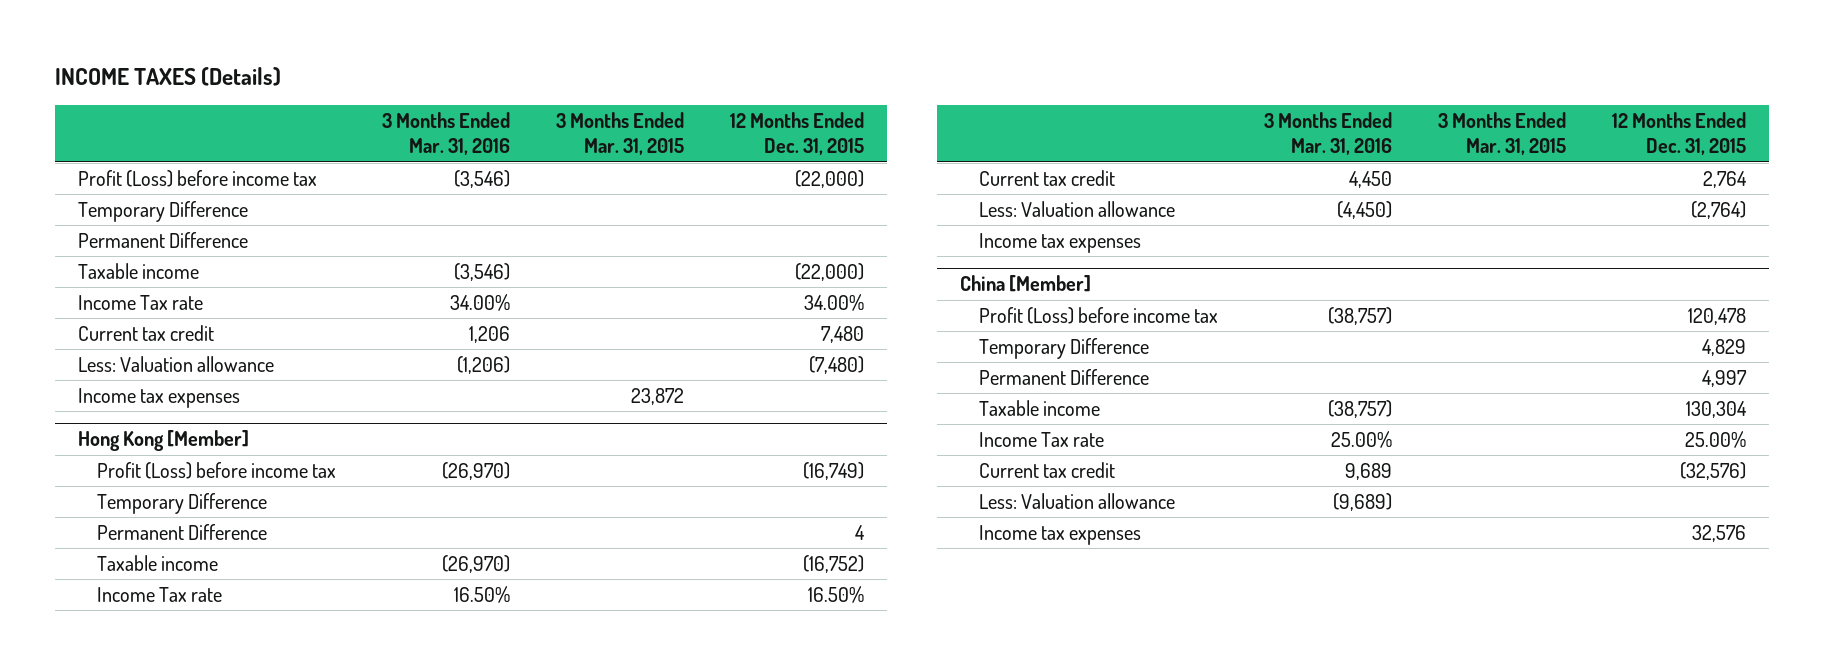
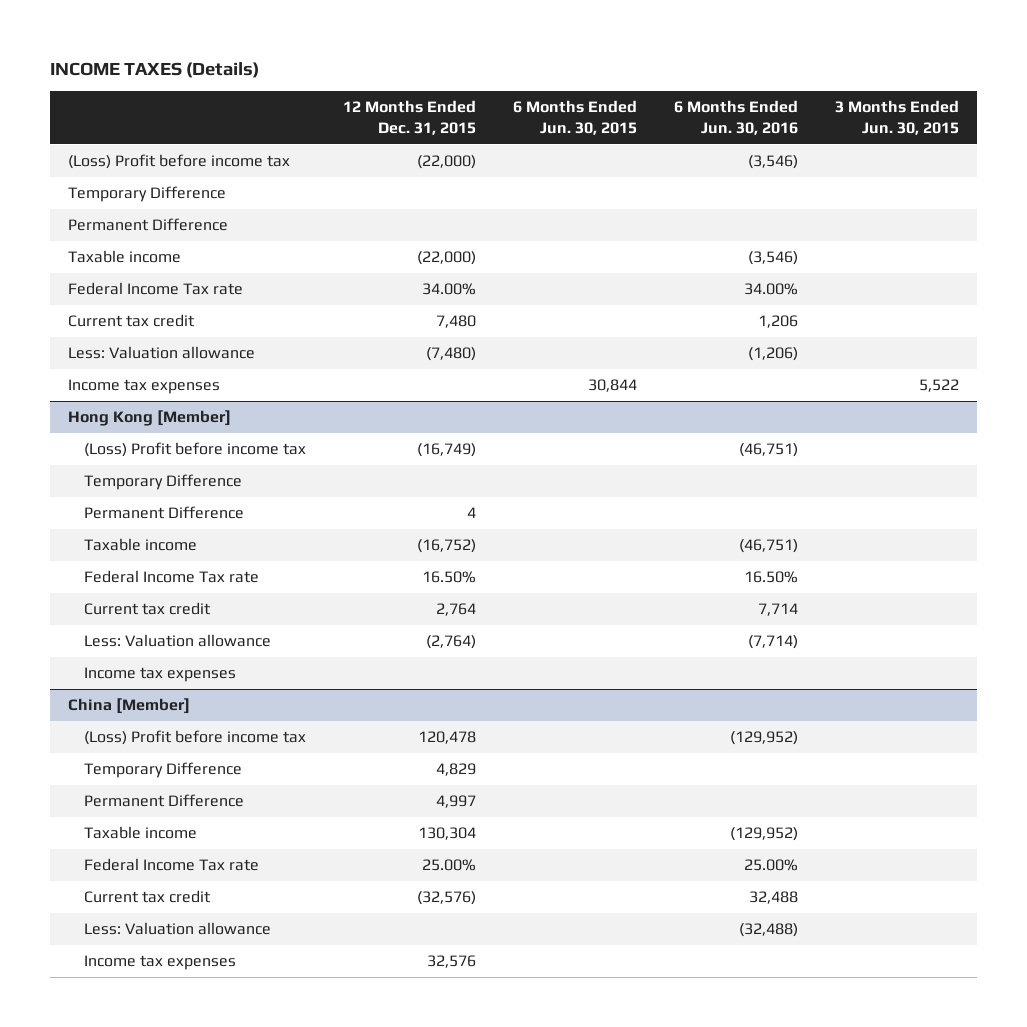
[382,112,511,156] 3 Months Ended Mar. 31, 2016 -> none
[555,112,684,156] 3 Months Ended Mar. 31, 2015 -> none
none -> [512,100,637,135] 6 Months Ended Jun. 30, 2015
none -> [673,100,798,135] 6 Months Ended Jun. 30, 2016
none -> [834,100,959,135] 3 Months Ended Jun. 30, 2015
[77,169,317,187] Profit (Loss) before income tax -> [68,154,291,170] (Loss) Profit before income tax
[77,294,203,310] Income Tax rate -> [68,282,244,296] Federal Income Tax rate
[97,461,337,479] Profit (Loss) before income tax -> [84,442,307,458] (Loss) Profit before income tax
[97,586,223,602] Income Tax rate -> [84,570,260,584] Federal Income Tax rate
[979,306,1219,324] Profit (Loss) before income tax -> [84,730,307,746] (Loss) Profit before income tax
[979,431,1105,447] Income Tax rate -> [84,858,260,872] Federal Income Tax rate

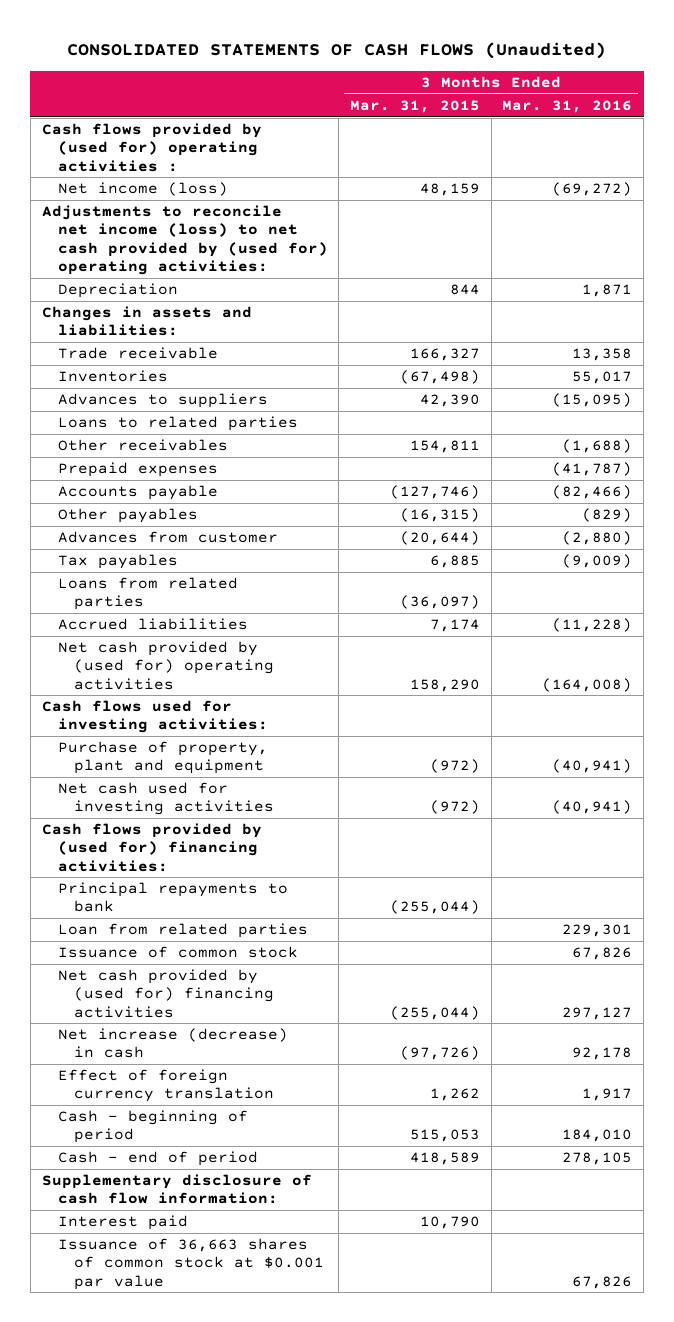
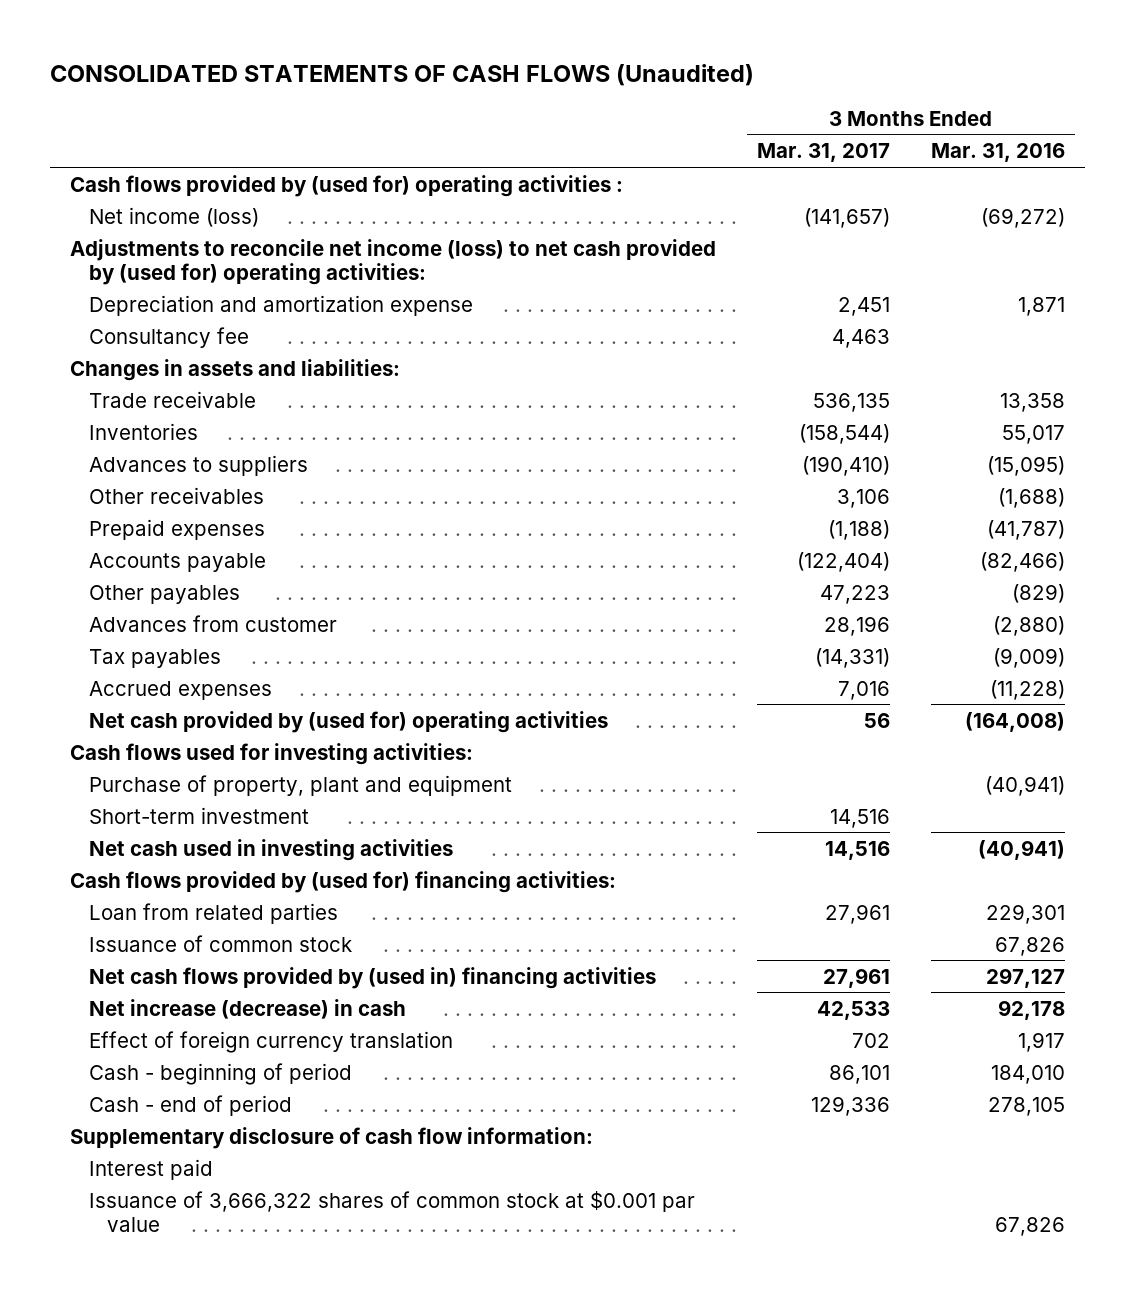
[350,100,481,114] Mar. 31, 2015 -> none
none -> [757,143,891,163] Mar. 31, 2017
[57,283,178,299] Depreciation -> [88,294,473,316] Depreciation and amortization expense
none -> [88,326,249,348] Consultancy fee
[57,416,298,432] Loans to related parties -> none
[57,577,238,611] Loans from related parties -> none
[57,618,248,631] Accrued liabilities -> [88,680,272,700] Accrued expenses
none -> [88,806,309,824] Short-term investment
[57,782,274,816] Net cash used for investing activities -> [88,838,453,861] Net cash used in investing activities
[57,882,288,913] Principal repayments to bank -> none
[57,969,274,1018] Net cash provided by (used for) financing activities -> [88,966,656,989] Net cash flows provided by (used in) financing activities
[57,1238,324,1290] Issuance of 36,663 shares of common stock at $0.001 par value -> [88,1190,695,1232] Issuance of 3,666,322 shares of common stock at $0.001 par value

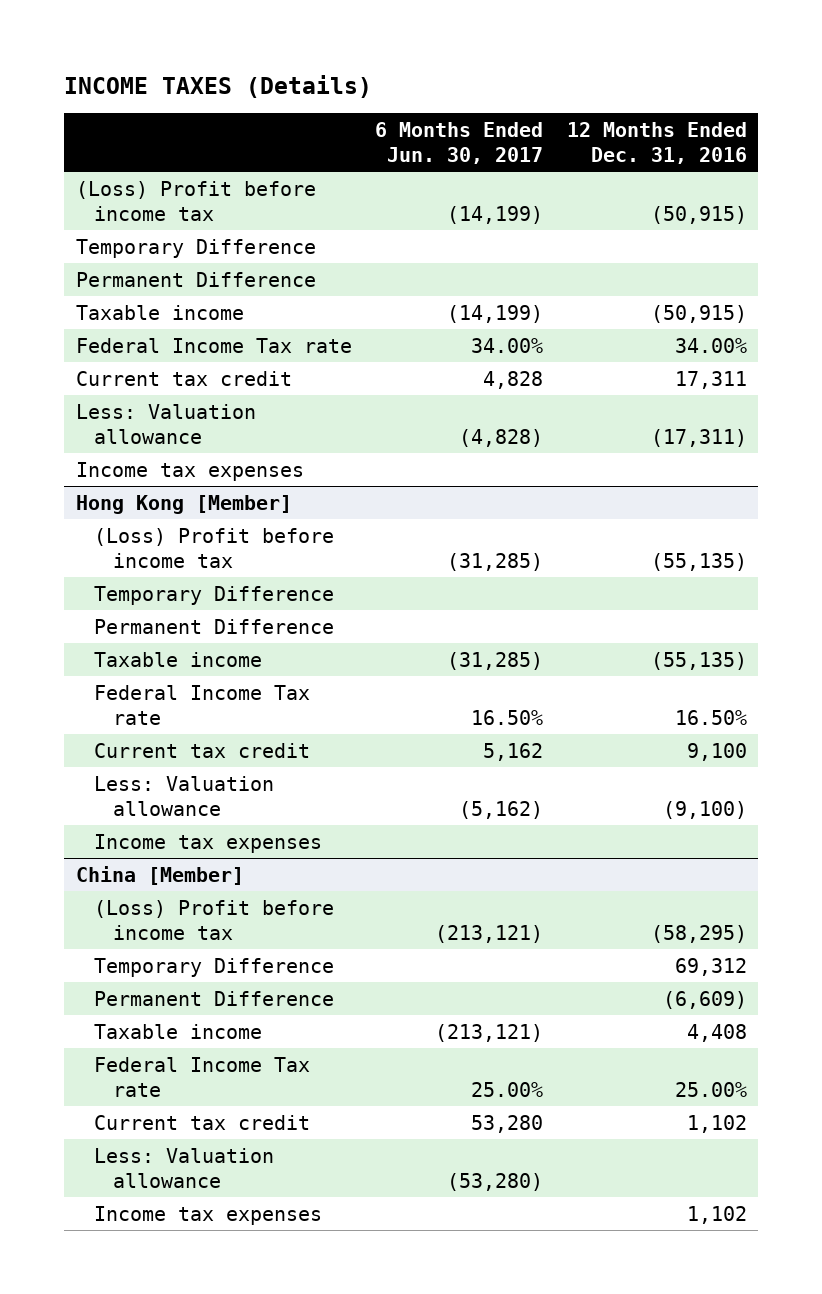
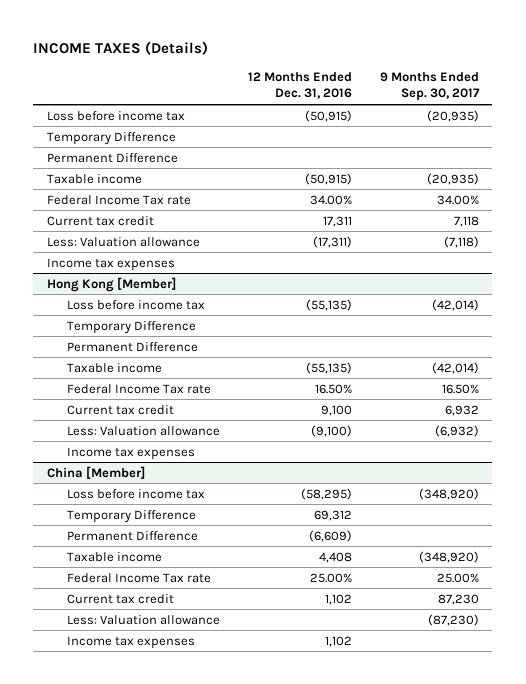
[375,122,544,164] 6 Months Ended Jun. 30, 2017 -> none
none -> [379,71,480,102] 9 Months Ended Sep. 30, 2017
[75,180,316,221] (Loss) Profit before income tax -> [47,110,186,121] Loss before income tax
[94,527,335,568] (Loss) Profit before income tax -> [67,299,206,310] Loss before income tax
[94,899,335,940] (Loss) Profit before income tax -> [67,488,206,499] Loss before income tax

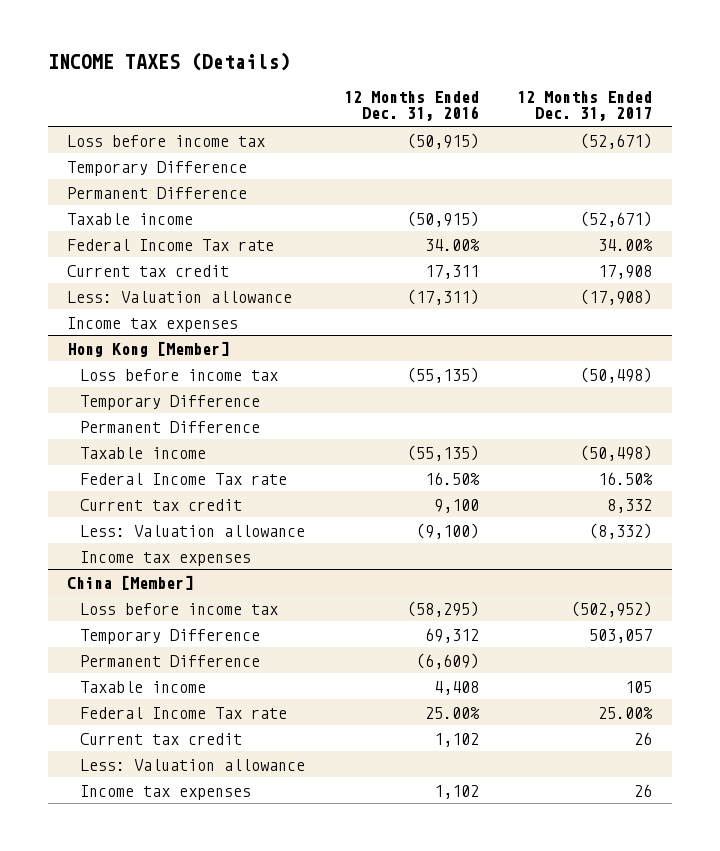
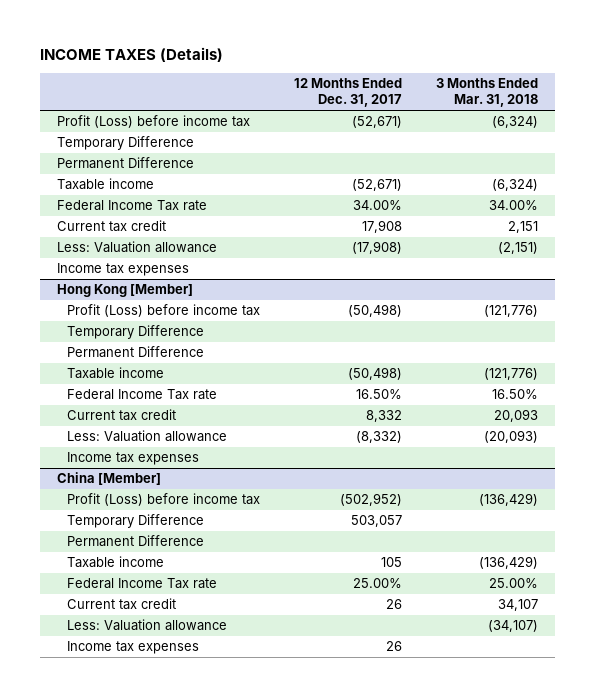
[343,90,479,122] 12 Months Ended Dec. 31, 2016 -> none
none -> [436,78,539,108] 3 Months Ended Mar. 31, 2018
[67,134,266,147] Loss before income tax -> [56,115,250,129] Profit (Loss) before income tax
[79,368,278,381] Loss before income tax -> [66,304,260,318] Profit (Loss) before income tax
[79,602,278,615] Loss before income tax -> [66,493,260,507] Profit (Loss) before income tax

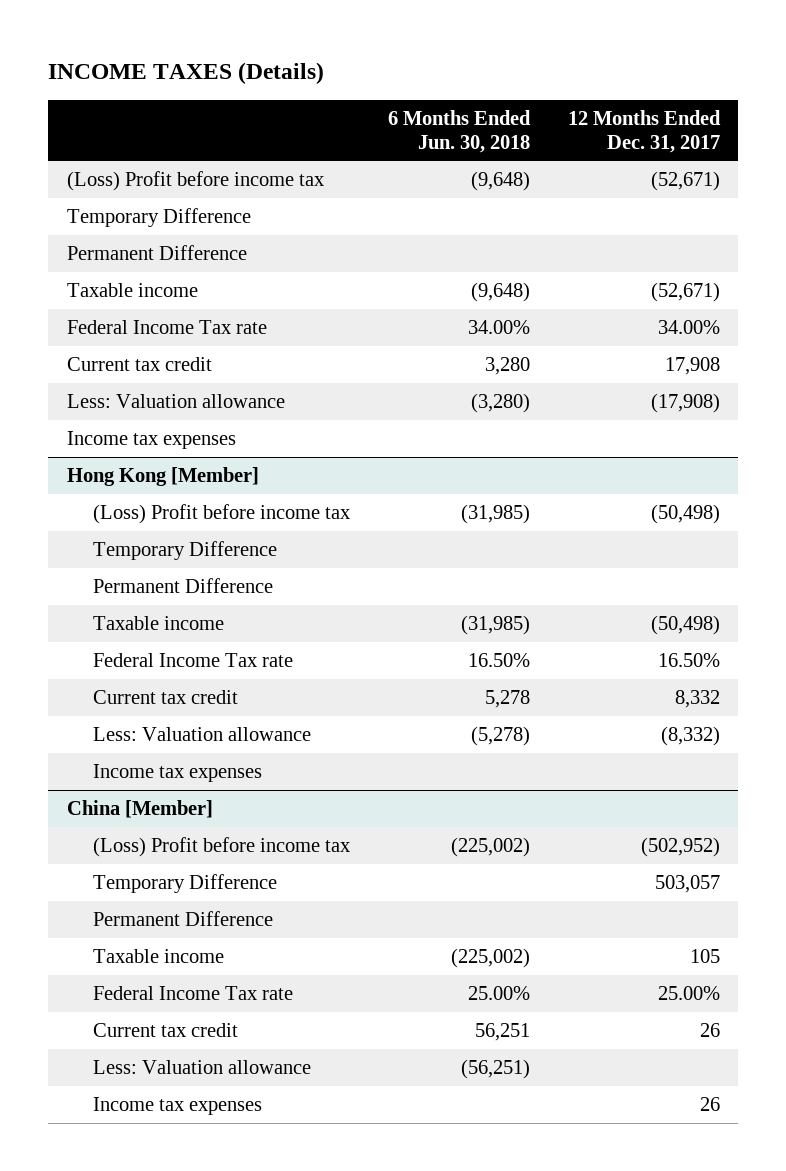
[436,78,539,108] 3 Months Ended Mar. 31, 2018 -> none
none -> [387,109,531,153] 6 Months Ended Jun. 30, 2018
[56,115,250,129] Profit (Loss) before income tax -> [66,171,324,192] (Loss) Profit before income tax
[66,304,260,318] Profit (Loss) before income tax -> [93,504,351,525] (Loss) Profit before income tax
[66,493,260,507] Profit (Loss) before income tax -> [93,837,351,858] (Loss) Profit before income tax

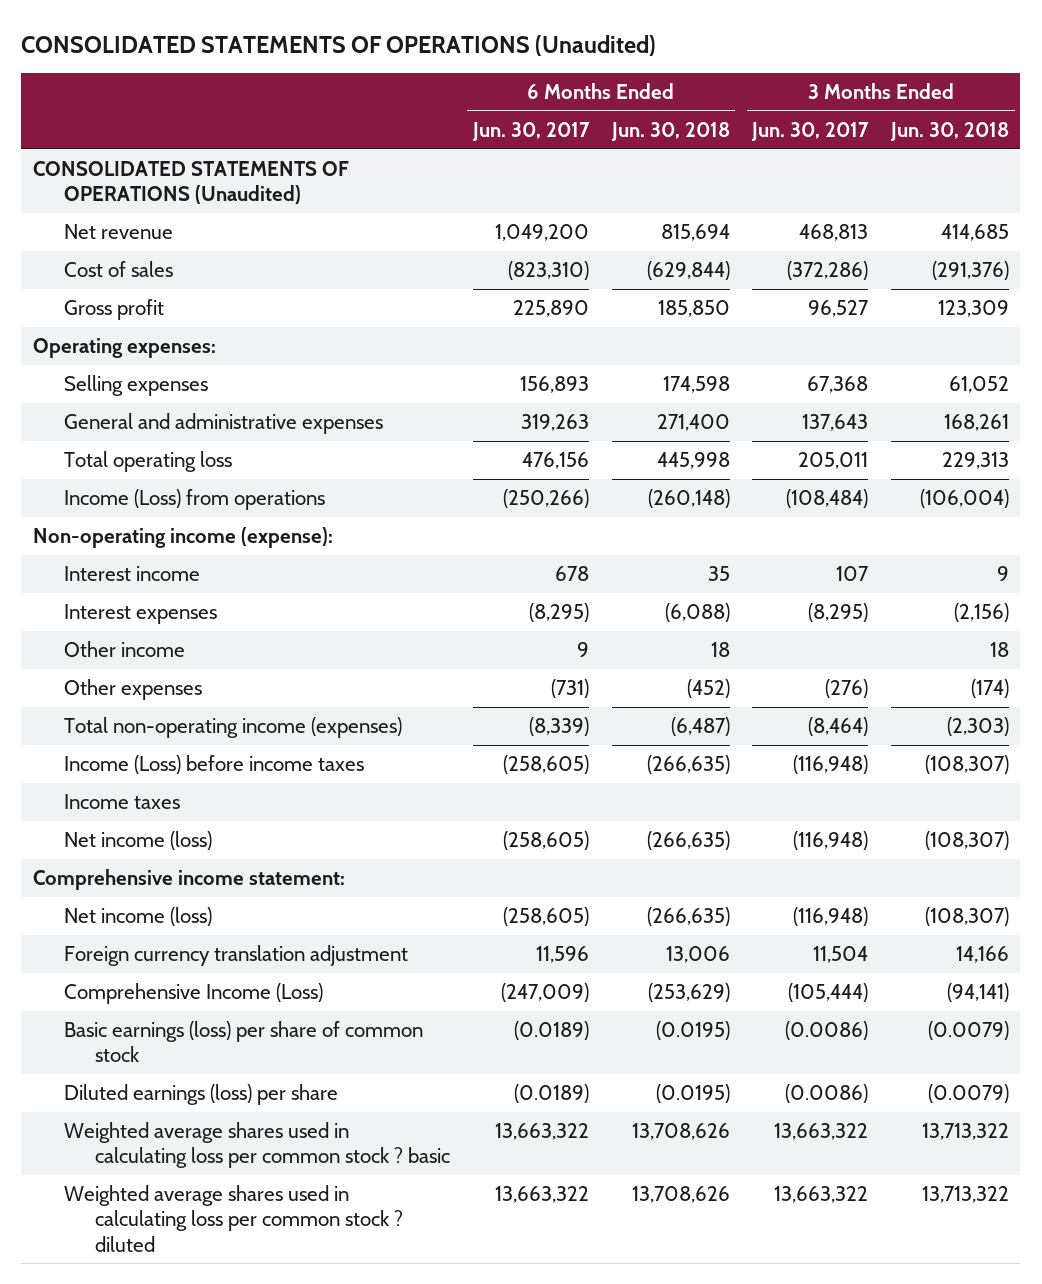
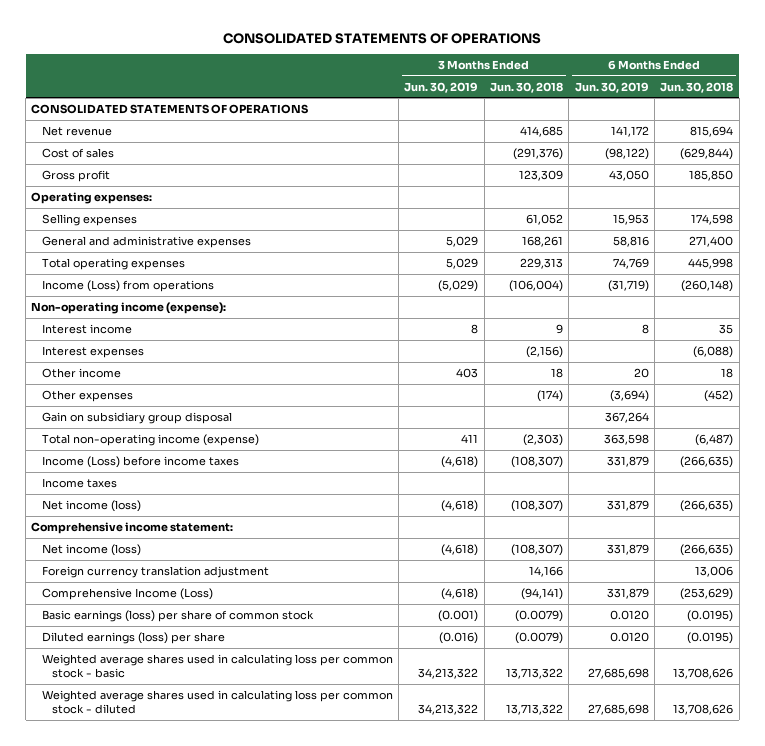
[21,34,657,56] CONSOLIDATED STATEMENTS OF OPERATIONS (Unaudited) -> [223,32,542,44] CONSOLIDATED STATEMENTS OF OPERATIONS
[472,121,591,141] Jun. 30, 2017 -> none
[751,121,870,141] Jun. 30, 2017 -> none
none -> [404,81,479,93] Jun. 30, 2019
none -> [574,81,649,93] Jun. 30, 2019
[32,160,349,205] CONSOLIDATED STATEMENTS OF OPERATIONS (Unaudited) -> [31,103,309,114] CONSOLIDATED STATEMENTS OF OPERATIONS
[64,450,233,472] Total operating loss -> [41,257,185,270] Total operating expenses
none -> [41,411,232,424] Gain on subsidiary group disposal
[64,716,403,738] Total non-operating income (expenses) -> [41,433,259,446] Total non-operating income (expense)
[64,1121,451,1169] Weighted average shares used in calculating loss per common stock ? basic -> [41,653,393,678] Weighted average shares used in calculating loss per common stock - basic
[64,1184,404,1252] Weighted average shares used in calculating loss per common stock ? diluted -> [41,689,393,714] Weighted average shares used in calculating loss per common stock - diluted

